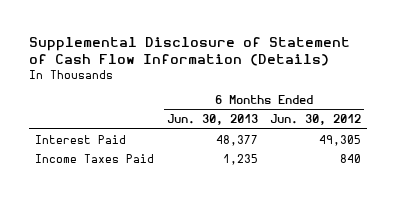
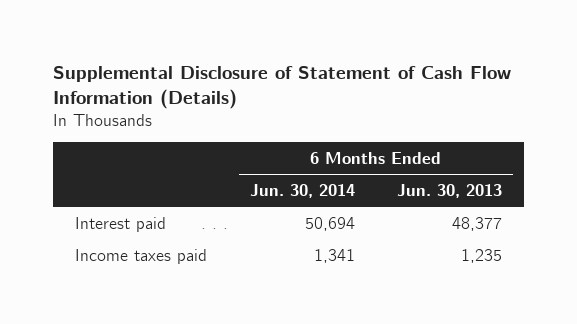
[269,114,361,126] Jun. 30, 2012 -> none
none -> [249,183,355,198] Jun. 30, 2014
[35,134,127,144] Interest Paid -> [74,216,166,232] Interest paid
[35,153,155,163] Income Taxes Paid -> [74,248,207,264] Income taxes paid

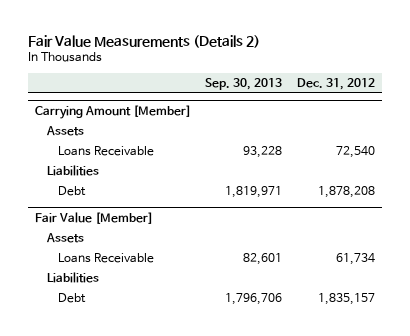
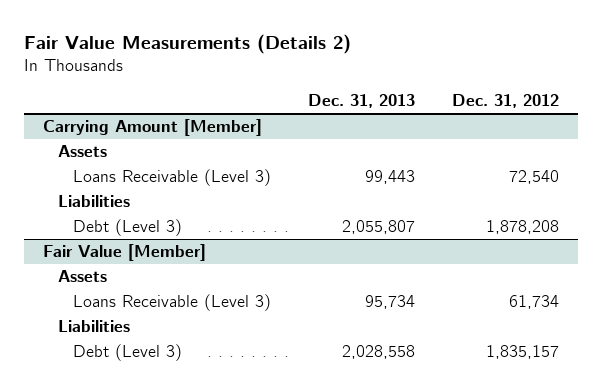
[205,78,283,91] Sep. 30, 2013 -> none
none -> [307,93,415,108] Dec. 31, 2013
[58,146,155,157] Loans Receivable -> [72,169,271,187] Loans Receivable (Level 3)
[58,186,87,197] Debt -> [72,219,182,237] Debt (Level 3)
[58,253,155,264] Loans Receivable -> [72,294,271,312] Loans Receivable (Level 3)
[58,293,87,304] Debt -> [72,344,182,362] Debt (Level 3)

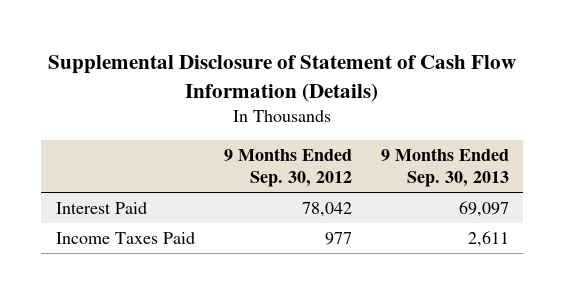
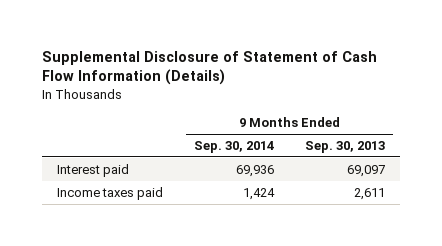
[223,148,352,188] 9 Months Ended Sep. 30, 2012 -> none
none -> [194,141,275,154] Sep. 30, 2014
[55,202,147,215] Interest Paid -> [57,163,130,177] Interest paid
[55,232,195,245] Income Taxes Paid -> [57,186,164,200] Income taxes paid

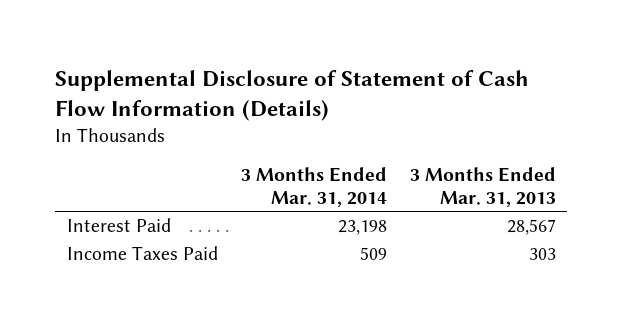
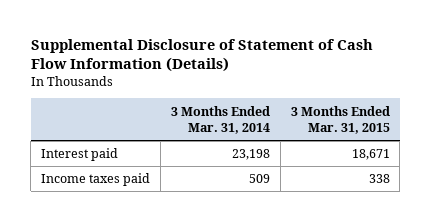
[409,167,556,207] 3 Months Ended Mar. 31, 2013 -> none
none -> [290,105,390,134] 3 Months Ended Mar. 31, 2015
[66,218,171,233] Interest Paid -> [41,148,119,162] Interest paid
[66,246,218,261] Income Taxes Paid -> [41,173,151,187] Income taxes paid

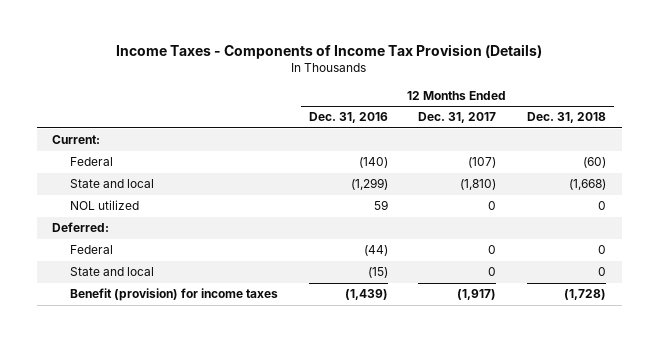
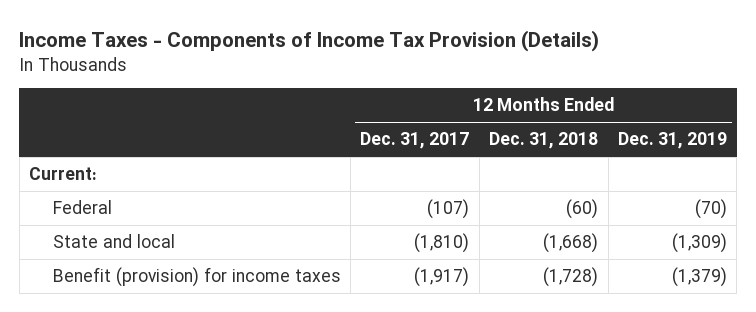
[308,112,388,124] Dec. 31, 2016 -> none
none -> [617,132,727,150] Dec. 31, 2019
[69,200,139,211] NOL utilized -> none
[52,222,110,233] Deferred: -> none
[69,245,113,255] Federal -> none
[69,267,154,277] State and local -> none

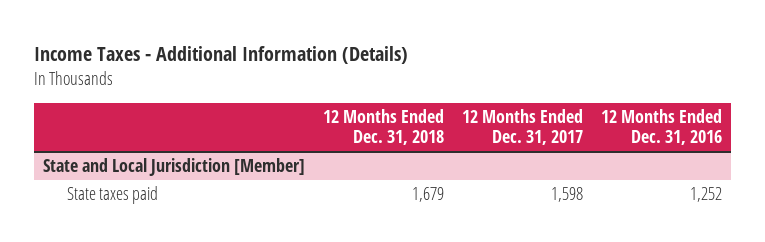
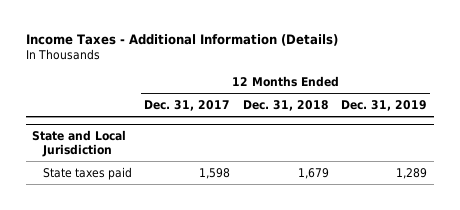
[600,108,722,146] 12 Months Ended Dec. 31, 2016 -> none
none -> [341,100,428,112] Dec. 31, 2019
[43,158,306,177] State and Local Jurisdiction [Member] -> [32,129,127,157] State and Local Jurisdiction

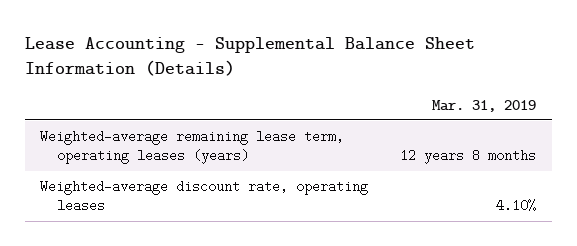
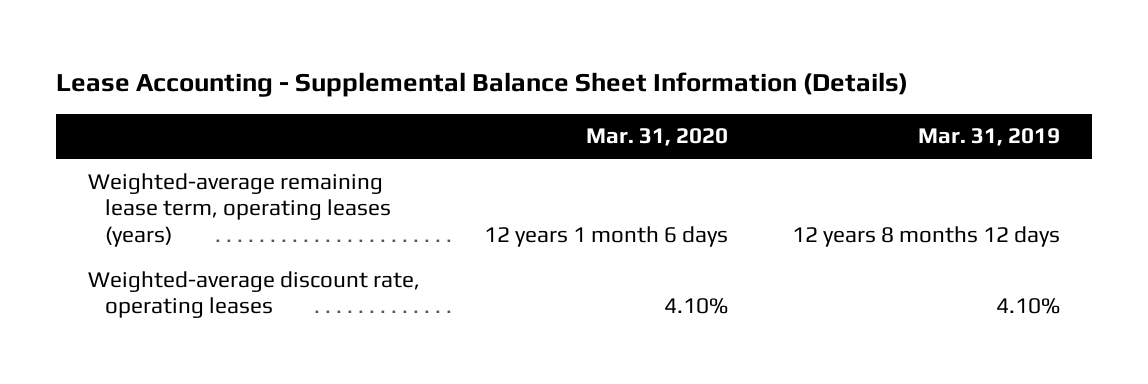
none -> [586,128,729,147] Mar. 31, 2020
[400,149,537,165] 12 years 8 months -> [791,225,1060,247] 12 years 8 months 12 days

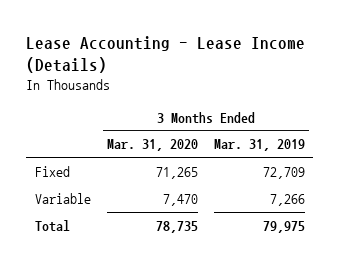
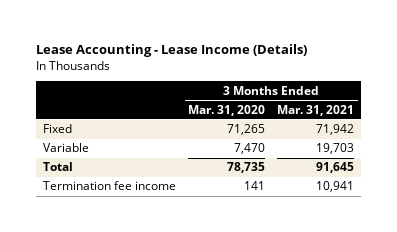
[214,139,306,152] Mar. 31, 2019 -> none
none -> [277,104,355,116] Mar. 31, 2021
none -> [42,181,176,191] Termination fee income

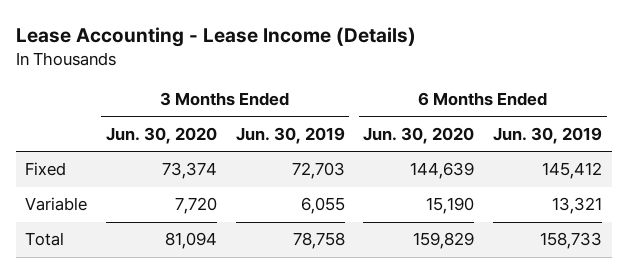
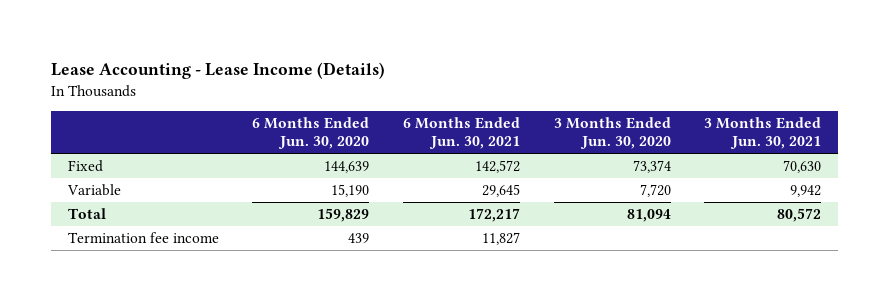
[235,126,345,144] Jun. 30, 2019 -> none
[493,126,603,144] Jun. 30, 2019 -> none
none -> [403,117,521,150] 6 Months Ended Jun. 30, 2021
none -> [704,117,822,150] 3 Months Ended Jun. 30, 2021
none -> [67,232,219,244] Termination fee income

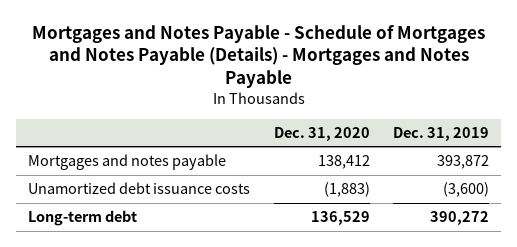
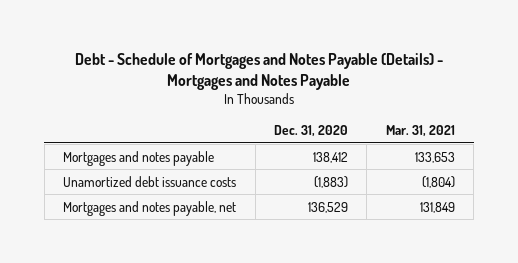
[31,24,485,89] Mortgages and Notes Payable - Schedule of Mortgages and Notes Payable (Details) - Mortgages and Notes Payable -> [75,53,444,91] Debt - Schedule of Mortgages and Notes Payable (Details) - Mortgages and Notes Payable
[393,126,490,141] Dec. 31, 2019 -> none
none -> [385,125,455,138] Mar. 31, 2021
[27,210,137,227] Long-term debt -> [63,200,237,216] Mortgages and notes payable, net

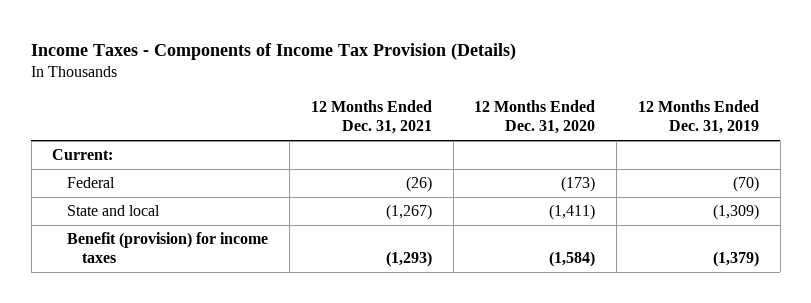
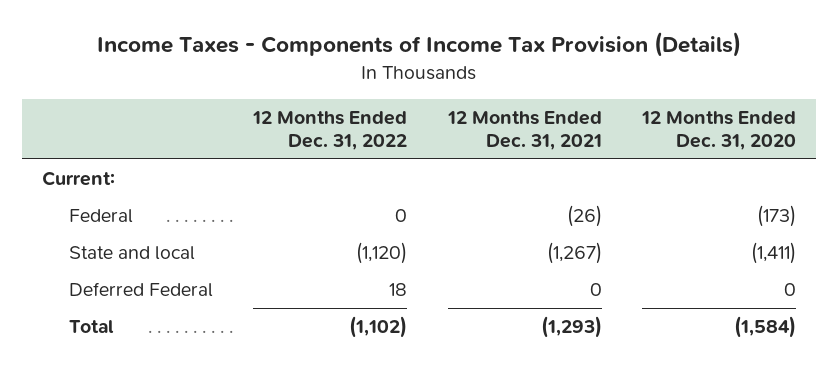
[637,99,759,135] 12 Months Ended Dec. 31, 2019 -> none
none -> [252,110,408,151] 12 Months Ended Dec. 31, 2022
none -> [69,282,214,298] Deferred Federal
[67,232,269,264] Benefit (provision) for income taxes -> [69,320,115,334] Total

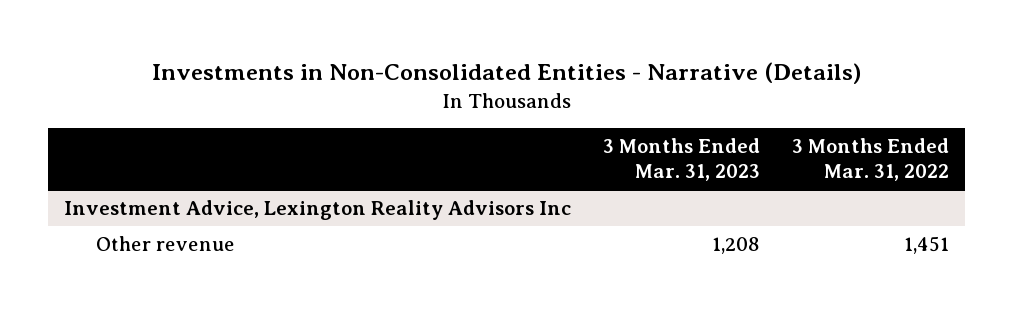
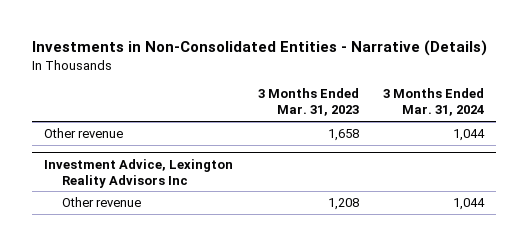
[792,138,950,182] 3 Months Ended Mar. 31, 2022 -> none
none -> [382,88,484,117] 3 Months Ended Mar. 31, 2024
none -> [44,127,124,138] Other revenue

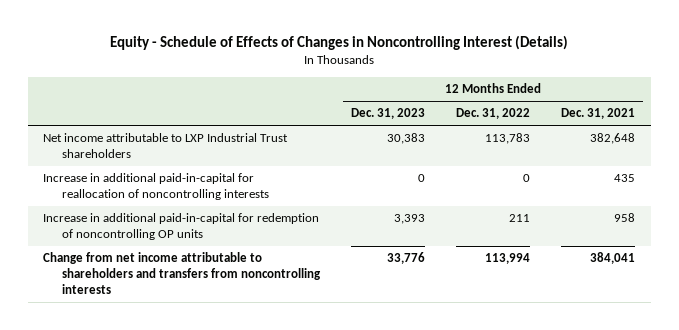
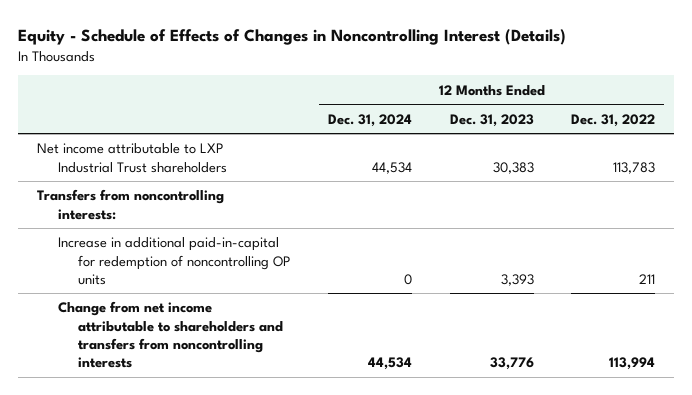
[561,108,636,120] Dec. 31, 2021 -> none
none -> [328,113,413,127] Dec. 31, 2024
[43,173,269,200] Increase in additional paid-in-capital for reallocation of noncontrolling interests -> none
none -> [36,189,224,220] Transfers from noncontrolling interests:

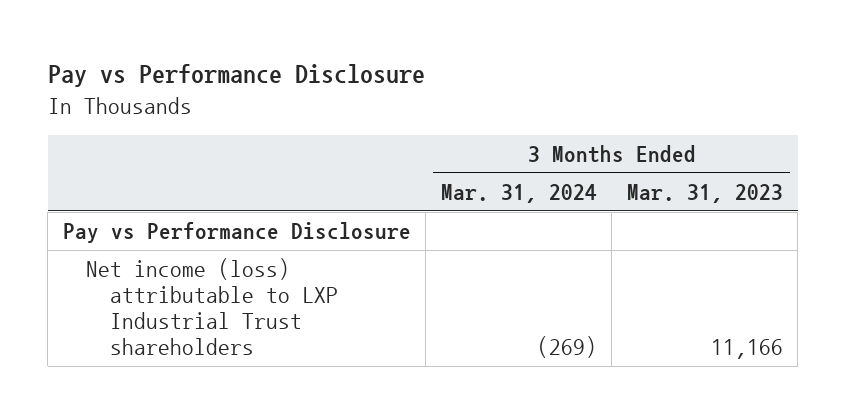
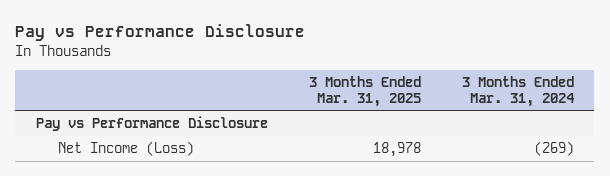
[626,184,783,204] Mar. 31, 2023 -> none
none -> [308,75,421,108] 3 Months Ended Mar. 31, 2025
[86,258,338,355] Net income (loss) attributable to LXP Industrial Trust shareholders -> [57,141,194,157] Net Income (Loss)

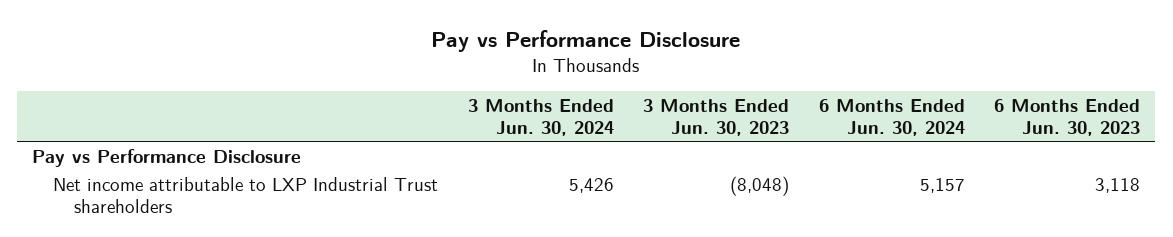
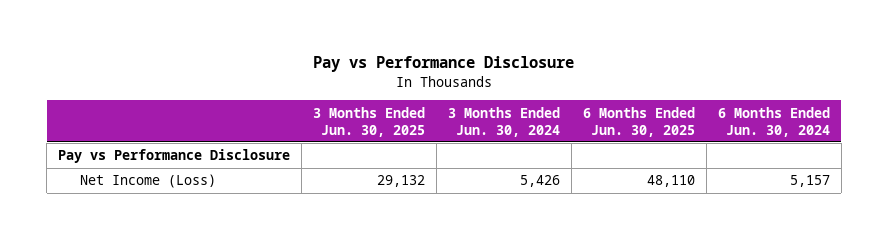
[643,98,790,136] 3 Months Ended Jun. 30, 2023 -> none
[994,98,1141,136] 6 Months Ended Jun. 30, 2023 -> none
none -> [313,106,426,137] 3 Months Ended Jun. 30, 2025
none -> [582,106,695,137] 6 Months Ended Jun. 30, 2025
[52,176,438,213] Net income attributable to LXP Industrial Trust shareholders -> [80,174,217,189] Net Income (Loss)

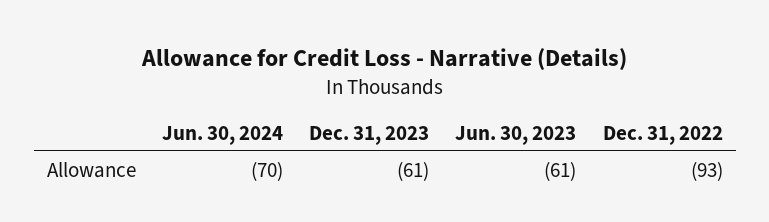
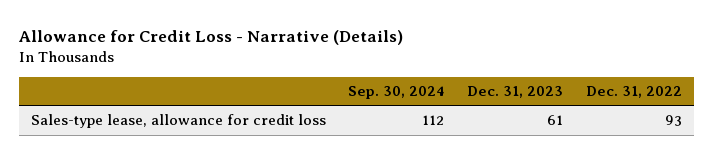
[161,125,283,145] Jun. 30, 2024 -> none
[455,125,577,145] Jun. 30, 2023 -> none
none -> [348,86,445,100] Sep. 30, 2024
[46,161,136,178] Allowance -> none
none -> [30,114,326,129] Sales-type lease, allowance for credit loss

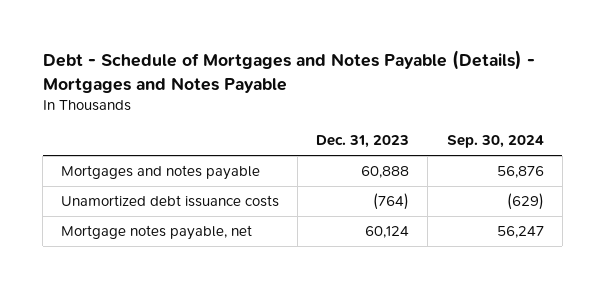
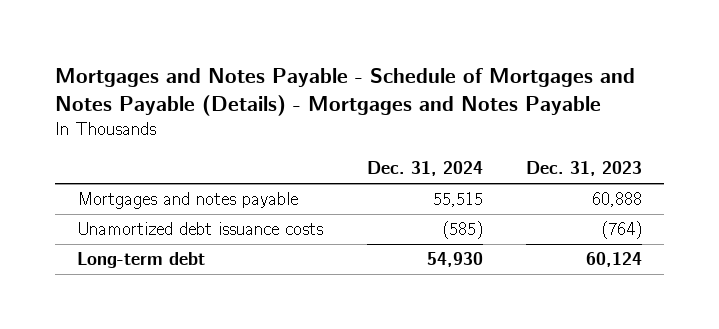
[42,50,535,93] Debt - Schedule of Mortgages and Notes Payable (Details) - Mortgages and Notes Payable -> [54,67,635,116] Mortgages and Notes Payable - Schedule of Mortgages and Notes Payable (Details) - Mortgages and Notes Payable
[446,135,544,149] Sep. 30, 2024 -> none
none -> [366,161,483,177] Dec. 31, 2024
[61,225,253,241] Mortgage notes payable, net -> [76,252,205,269] Long-term debt

